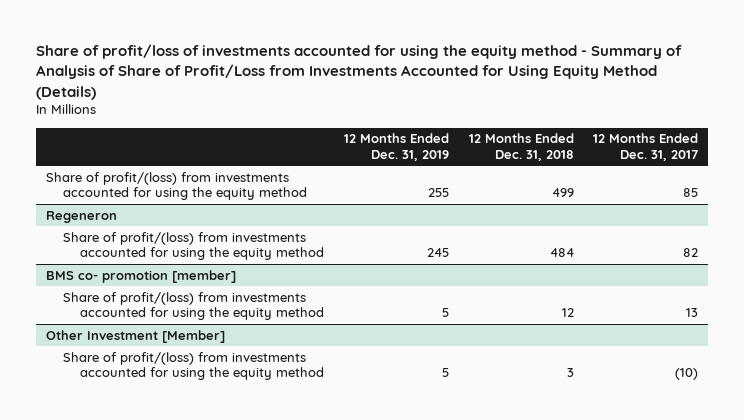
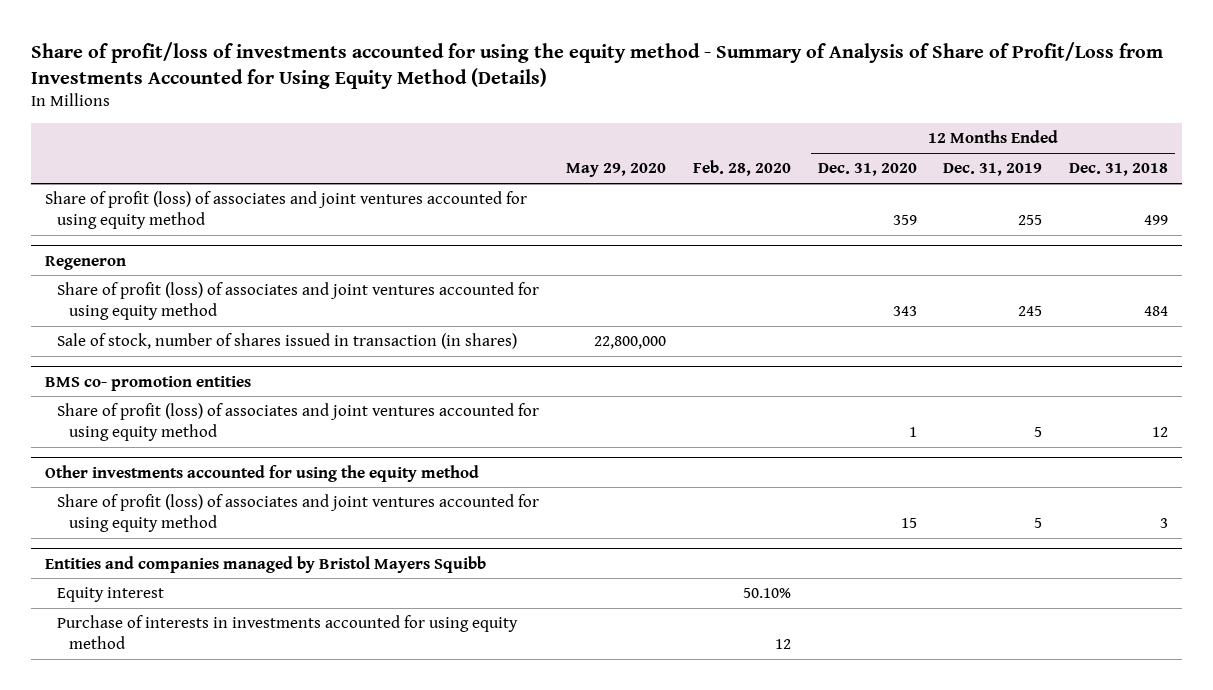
[593,133,699,161] 12 Months Ended Dec. 31, 2017 -> none
none -> [565,163,666,178] May 29, 2020
none -> [692,160,791,177] Feb. 28, 2020
none -> [817,163,917,177] Dec. 31, 2020
[45,171,307,201] Share of profit/(loss) from investments accounted for using the equity method -> [44,191,527,230] Share of profit (loss) of associates and joint ventures accounted for using equity method
[62,231,325,261] Share of profit/(loss) from investments accounted for using the equity method -> [56,282,539,321] Share of profit (loss) of associates and joint ventures accounted for using equity method
none -> [56,333,517,350] Sale of stock, number of shares issued in transaction (in shares)
[45,269,236,283] BMS co- promotion [member] -> [44,375,251,391] BMS co- promotion entities
[62,291,325,321] Share of profit/(loss) from investments accounted for using the equity method -> [56,403,539,442] Share of profit (loss) of associates and joint ventures accounted for using equity method
[45,329,225,343] Other Investment [Member] -> [44,464,479,482] Other investments accounted for using the equity method
[62,351,325,381] Share of profit/(loss) from investments accounted for using the equity method -> [56,494,539,533] Share of profit (loss) of associates and joint ventures accounted for using equity method
none -> [44,555,486,573] Entities and companies managed by Bristol Mayers Squibb
none -> [56,587,164,603] Equity interest
none -> [56,615,518,650] Purchase of interests in investments accounted for using equity method

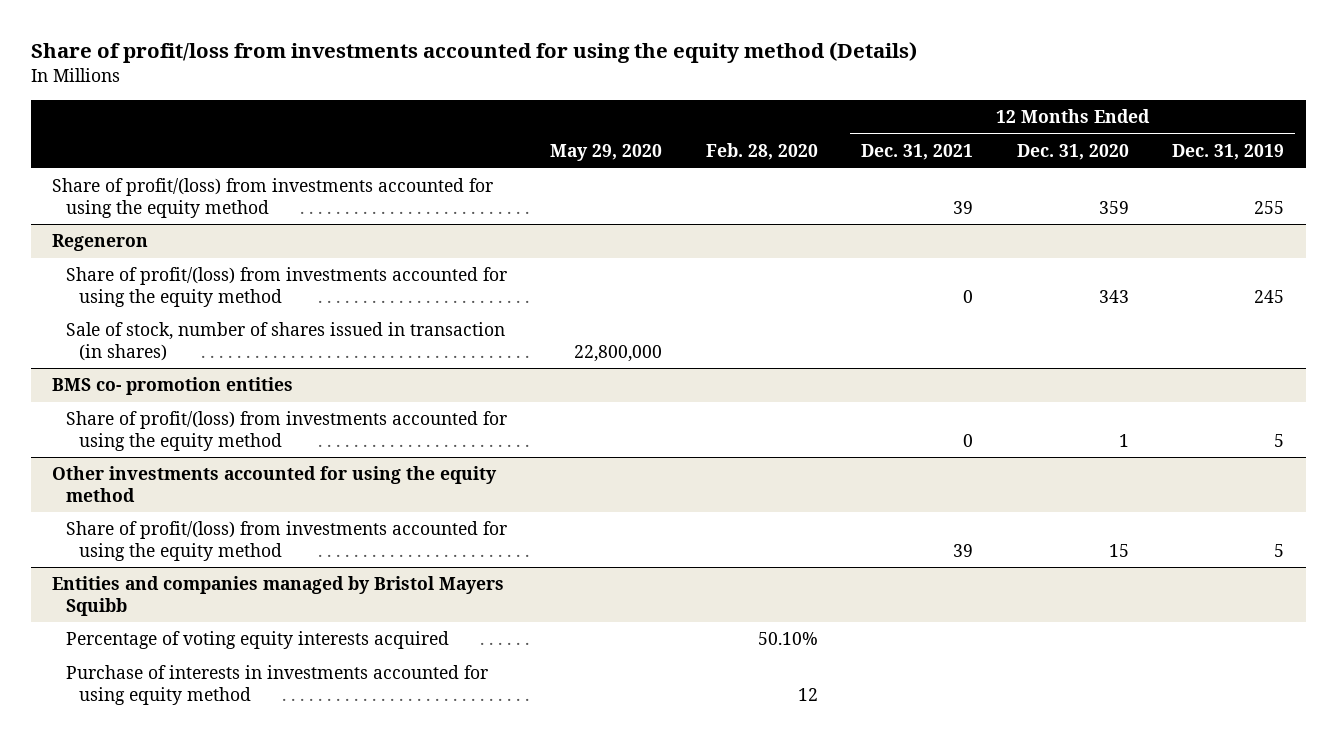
[31,41,1164,89] Share of profit/loss of investments accounted for using the equity method - Summary of Analysis of Share of Profit/Loss from Investments Accounted for Using Equity Method (Details) -> [30,42,917,64] Share of profit/loss from investments accounted for using the equity method (Details)
[1069,163,1169,177] Dec. 31, 2018 -> none
none -> [861,143,974,160] Dec. 31, 2021
[44,191,527,230] Share of profit (loss) of associates and joint ventures accounted for using equity method -> [52,178,494,218] Share of profit/(loss) from investments accounted for using the equity method
[56,282,539,321] Share of profit (loss) of associates and joint ventures accounted for using equity method -> [65,267,507,307] Share of profit/(loss) from investments accounted for using the equity method
[56,403,539,442] Share of profit (loss) of associates and joint ventures accounted for using equity method -> [65,411,507,451] Share of profit/(loss) from investments accounted for using the equity method
[56,494,539,533] Share of profit (loss) of associates and joint ventures accounted for using equity method -> [65,521,507,561] Share of profit/(loss) from investments accounted for using the equity method
[56,587,164,603] Equity interest -> [65,631,449,650] Percentage of voting equity interests acquired

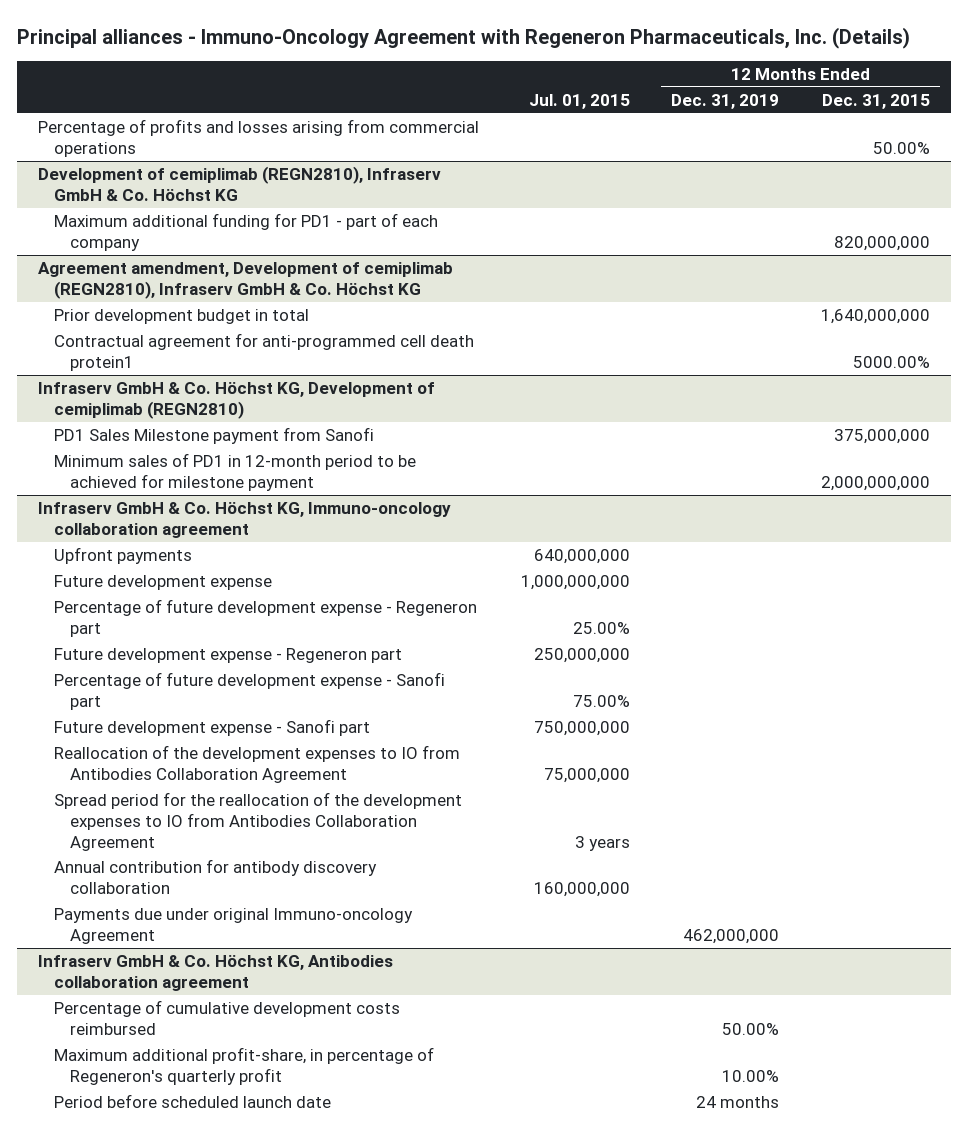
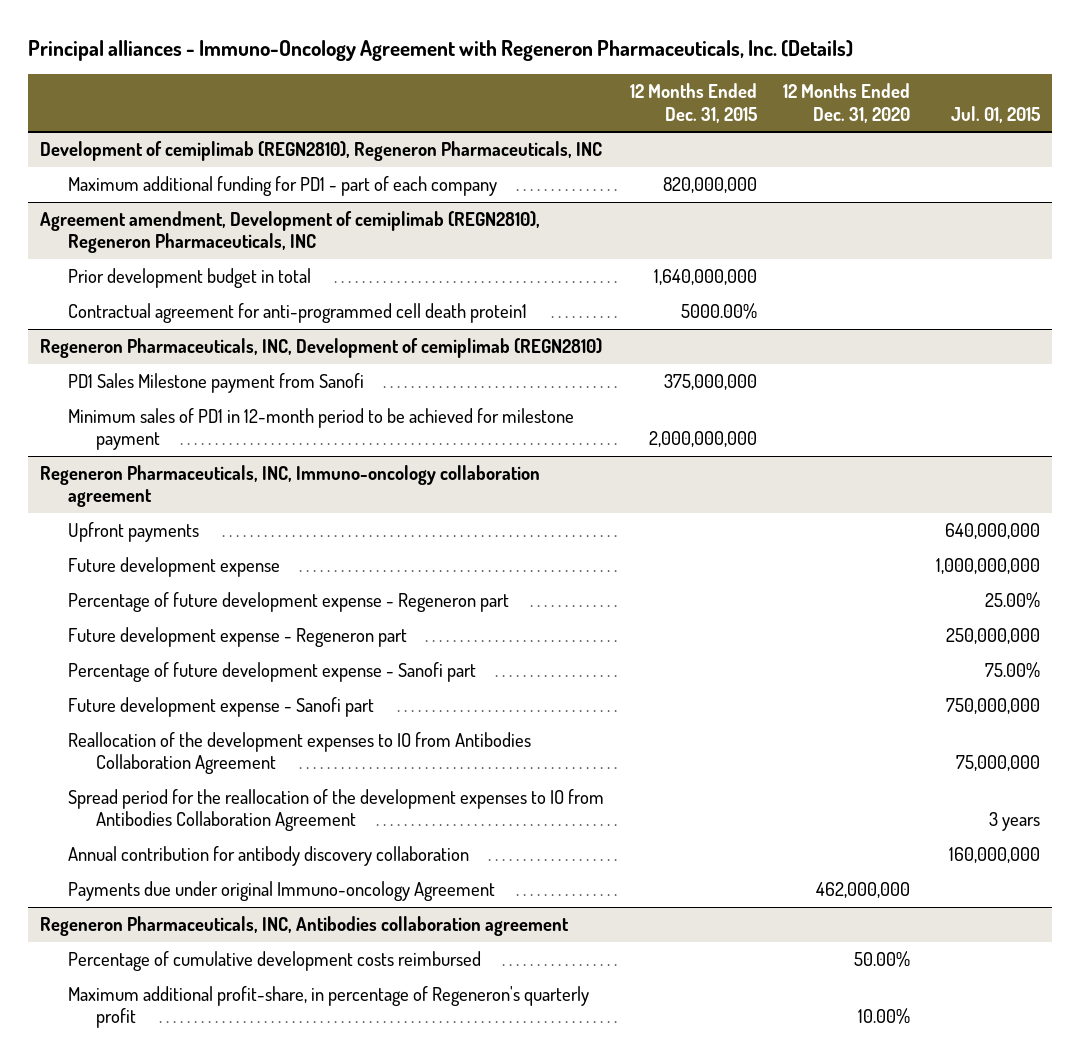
[671,93,780,109] Dec. 31, 2019 -> none
none -> [782,83,910,123] 12 Months Ended Dec. 31, 2020
[38,118,480,157] Percentage of profits and losses arising from commercial operations -> none
[38,165,442,201] Development of cemiplimab (REGN2810), Infraserv GmbH & Co. Höchst KG -> [40,140,603,161] Development of cemiplimab (REGN2810), Regeneron Pharmaceuticals, INC
[38,261,454,299] Agreement amendment, Development of cemiplimab (REGN2810), Infraserv GmbH & Co. Höchst KG -> [40,210,541,254] Agreement amendment, Development of cemiplimab (REGN2810), Regeneron Pharmaceuticals, INC
[38,381,436,419] Infraserv GmbH & Co. Höchst KG, Development of cemiplimab (REGN2810) -> [40,337,603,358] Regeneron Pharmaceuticals, INC, Development of cemiplimab (REGN2810)
[38,501,452,538] Infraserv GmbH & Co. Höchst KG, Immuno-oncology collaboration agreement -> [40,464,541,508] Regeneron Pharmaceuticals, INC, Immuno-oncology collaboration agreement
[38,954,394,991] Infraserv GmbH & Co. Höchst KG, Antibodies collaboration agreement -> none
[54,999,401,1035] Percentage of cumulative development costs reimbursed -> none
[54,1046,435,1085] Maximum additional profit-share, in percentage of Regeneron's quarterly profit -> none
[54,1093,332,1108] Period before scheduled launch date -> none
none -> [40,915,570,936] Regeneron Pharmaceuticals, INC, Antibodies collaboration agreement
none -> [68,950,482,971] Percentage of cumulative development costs reimbursed
none -> [68,985,590,1029] Maximum additional profit-share, in percentage of Regeneron's quarterly profit

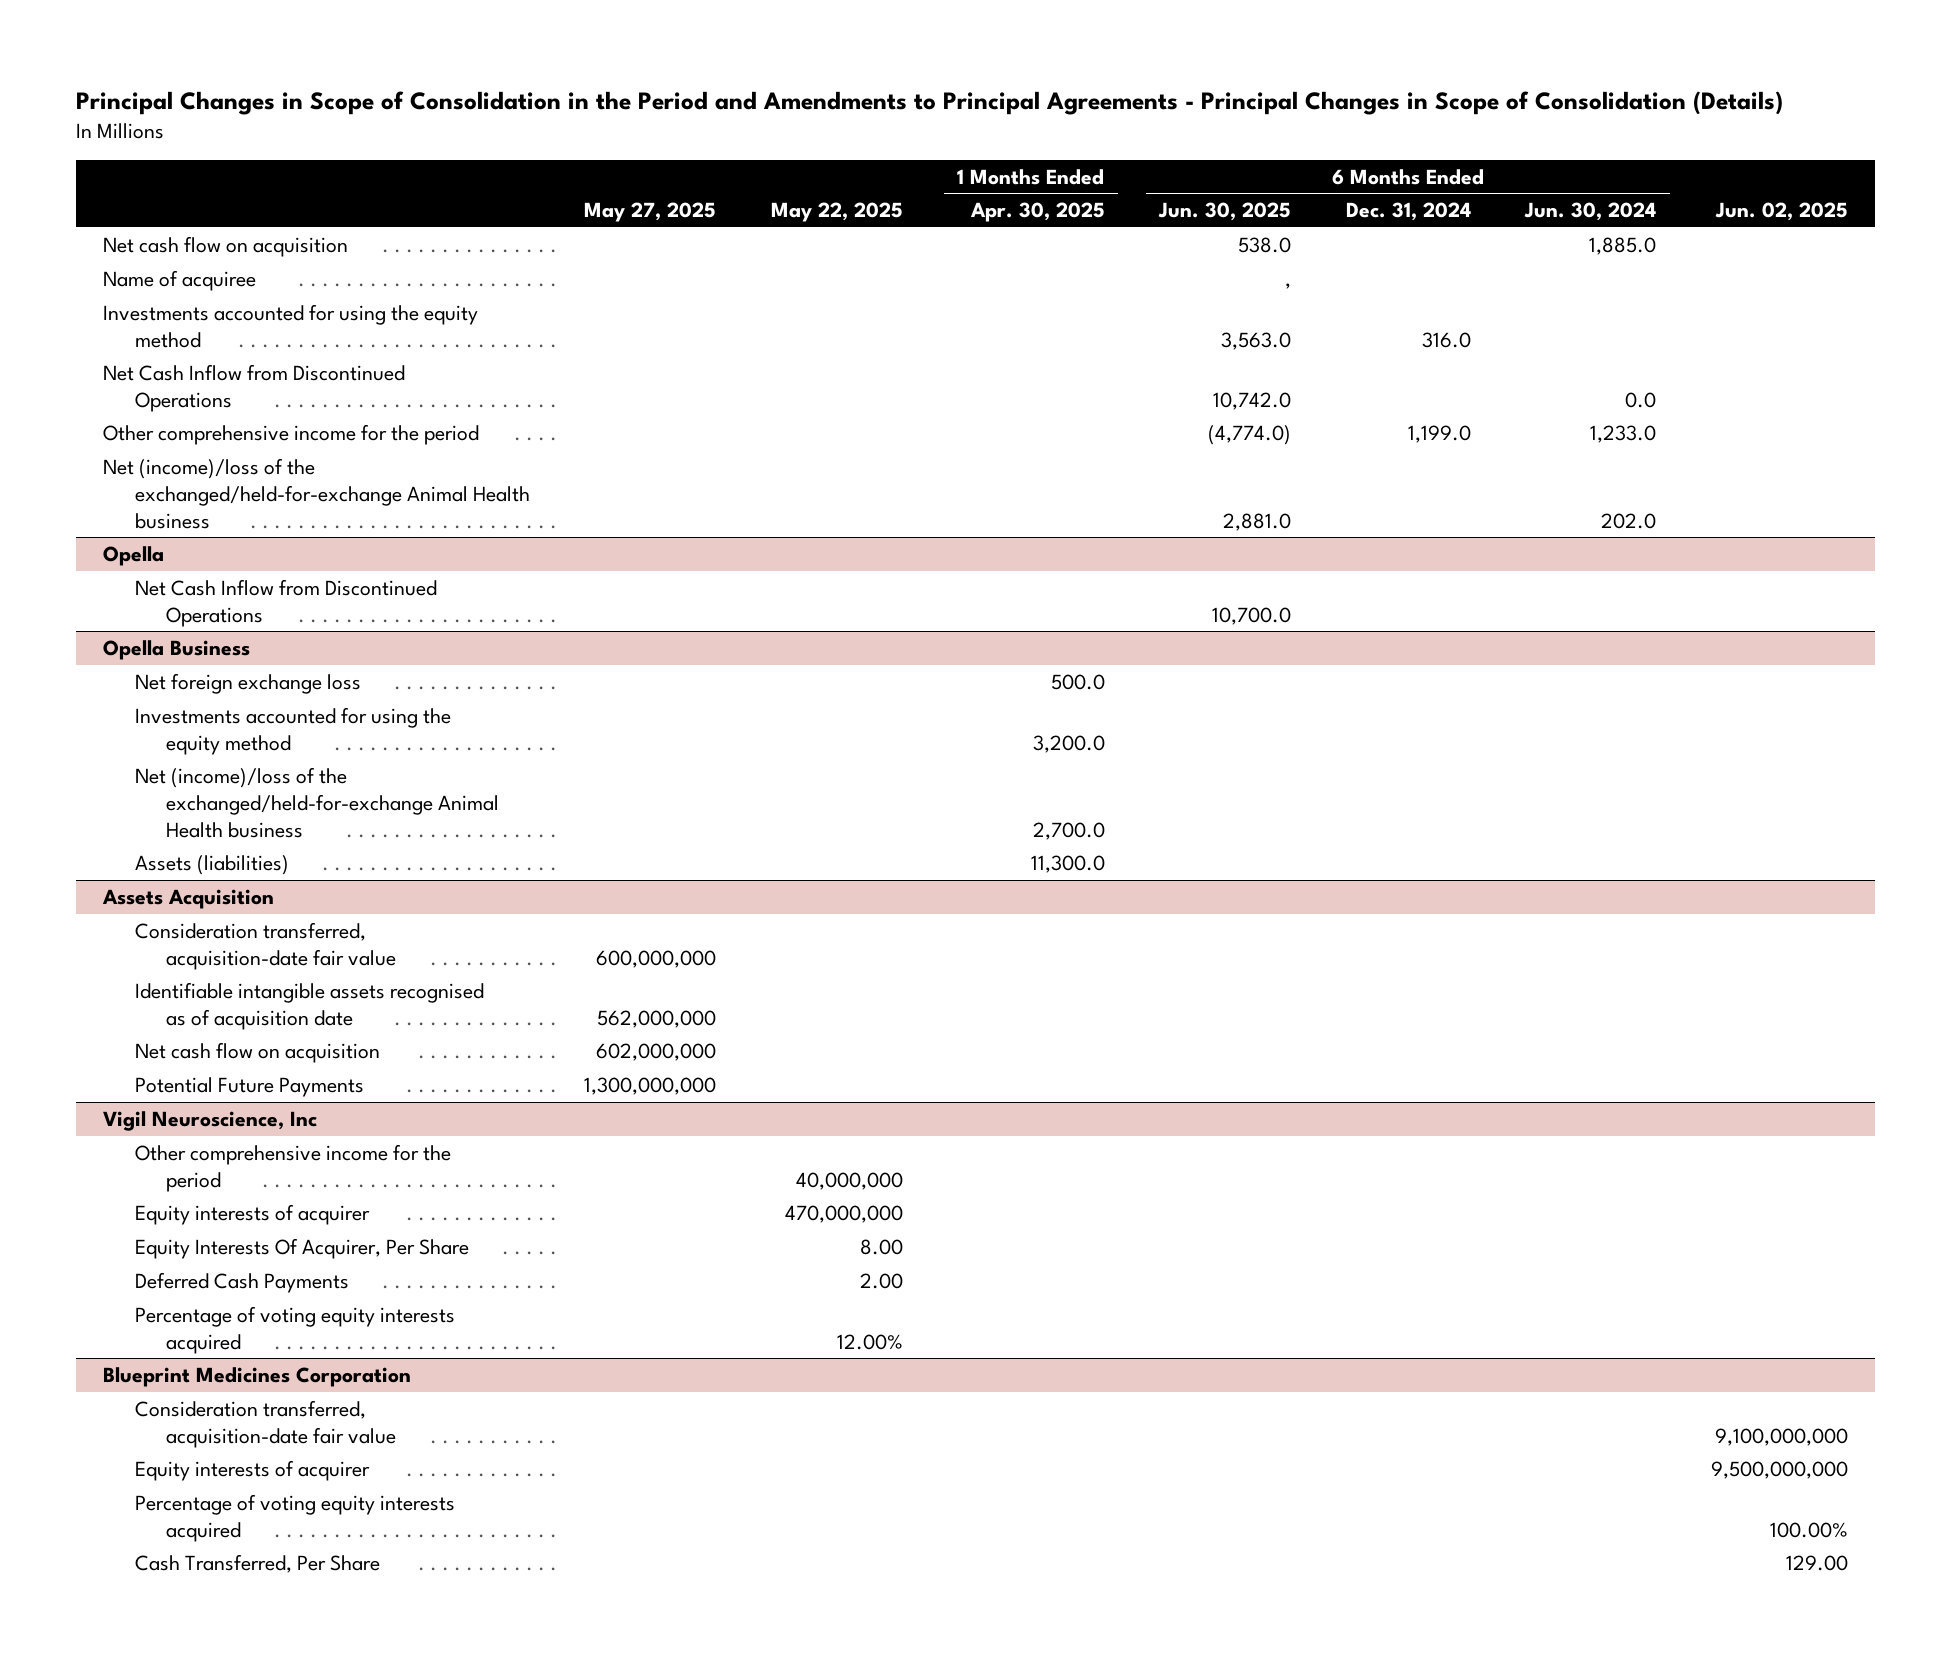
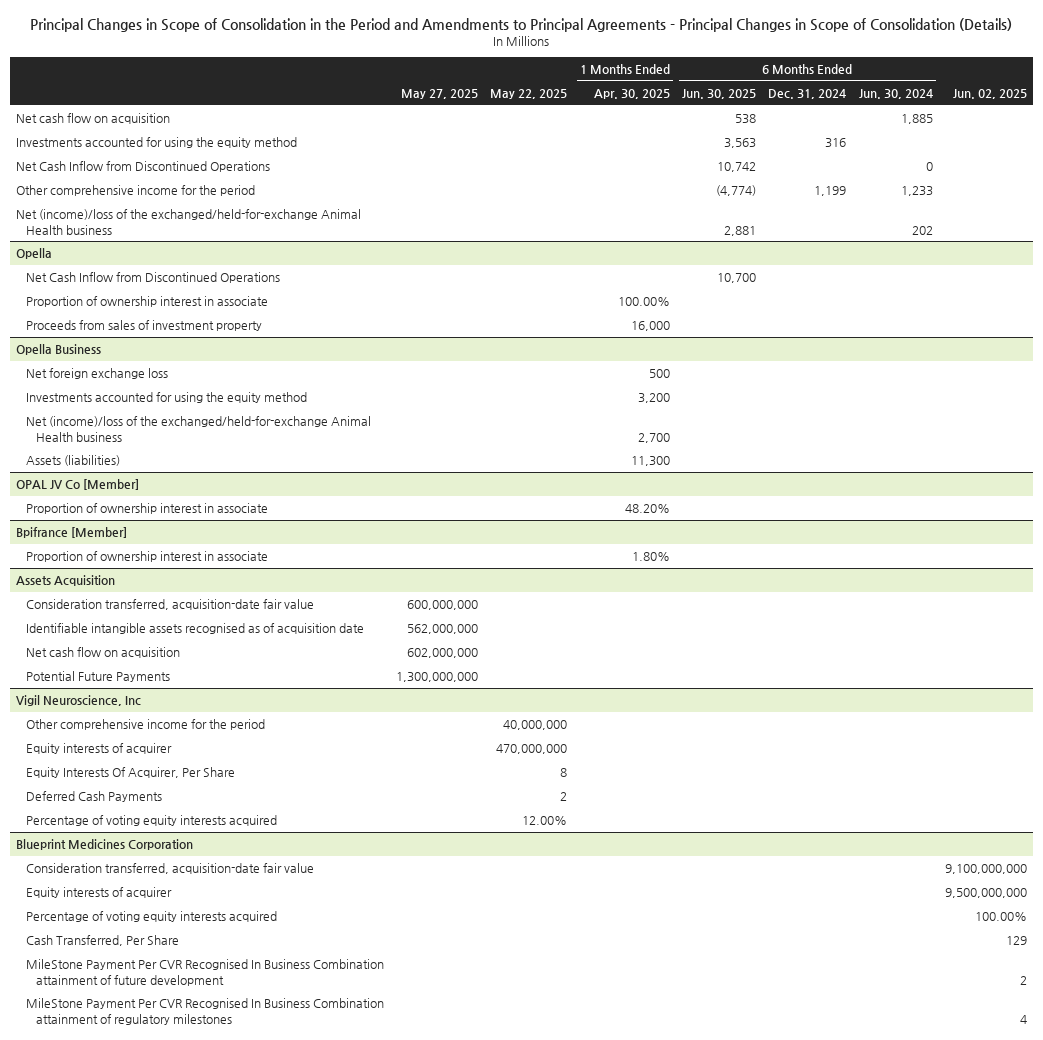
[102,269,256,291] Name of acquiree -> none
[1238,236,1292,253] 538.0 -> [735,114,757,125] 538
[1589,236,1657,255] 1,885.0 -> [900,114,933,125] 1,885
[1221,331,1292,350] 3,563.0 -> [724,138,757,149] 3,563
[1421,331,1471,348] 316.0 -> [825,138,847,149] 316
[1213,391,1292,410] 10,742.0 -> [717,162,757,173] 10,742
[1625,391,1657,408] 0.0 -> [925,162,933,172] 0
[1208,424,1292,445] (4,774.0) -> [716,185,757,197] (4,774)
[1407,424,1471,443] 1,199.0 -> [814,186,847,197] 1,199
[1590,424,1657,443] 1,233.0 -> [900,186,933,197] 1,233
[1223,512,1292,531] 2,881.0 -> [724,225,757,236] 2,881
[1601,512,1657,529] 202.0 -> [911,225,933,235] 202
[1212,606,1292,625] 10,700.0 -> [717,273,757,284] 10,700
none -> [25,296,268,308] Proportion of ownership interest in associate
none -> [25,320,262,332] Proceeds from sales of investment property
[1050,673,1105,690] 500.0 -> [648,369,670,379] 500
[1032,734,1105,753] 3,200.0 -> [637,393,670,404] 3,200
[1032,821,1105,840] 2,700.0 -> [637,432,670,443] 2,700
[1030,854,1105,873] 11,300.0 -> [630,456,670,467] 11,300
none -> [15,479,139,491] OPAL JV Co [Member]
none -> [25,503,268,515] Proportion of ownership interest in associate
none -> [15,527,127,539] Bpifrance [Member]
none -> [25,551,268,563] Proportion of ownership interest in associate
[859,1238,903,1255] 8.00 -> [560,768,568,778] 8
[859,1272,903,1289] 2.00 -> [560,792,568,802] 2
[1786,1554,1849,1571] 129.00 -> [1005,936,1027,946] 129
none -> [25,959,384,986] MileStone Payment Per CVR Recognised In Business Combination attainment of future development
none -> [25,998,384,1025] MileStone Payment Per CVR Recognised In Business Combination attainment of regulatory milestones

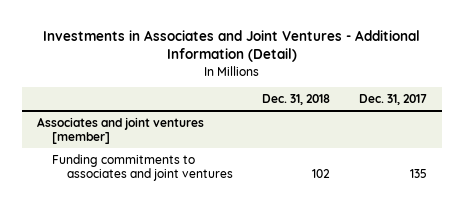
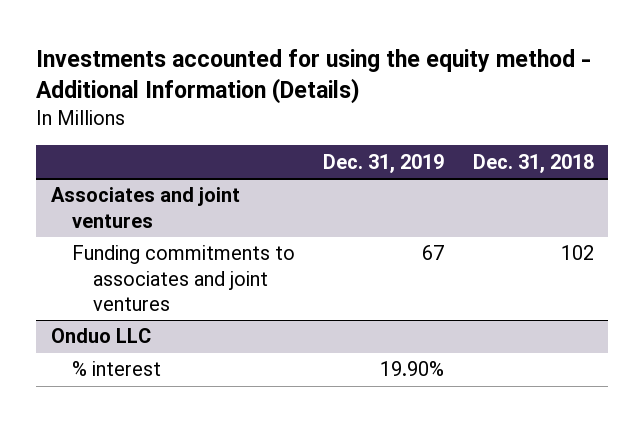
[43,29,421,63] Investments in Associates and Joint Ventures - Additional Information (Detail) -> [36,49,592,105] Investments accounted for using the equity method - Additional Information (Details)
[359,94,428,106] Dec. 31, 2017 -> none
none -> [323,153,445,173] Dec. 31, 2019
[36,116,204,144] Associates and joint ventures [member] -> [50,187,240,228] Associates and joint ventures
none -> [50,328,151,344] Onduo LLC
none -> [71,361,161,377] % interest

